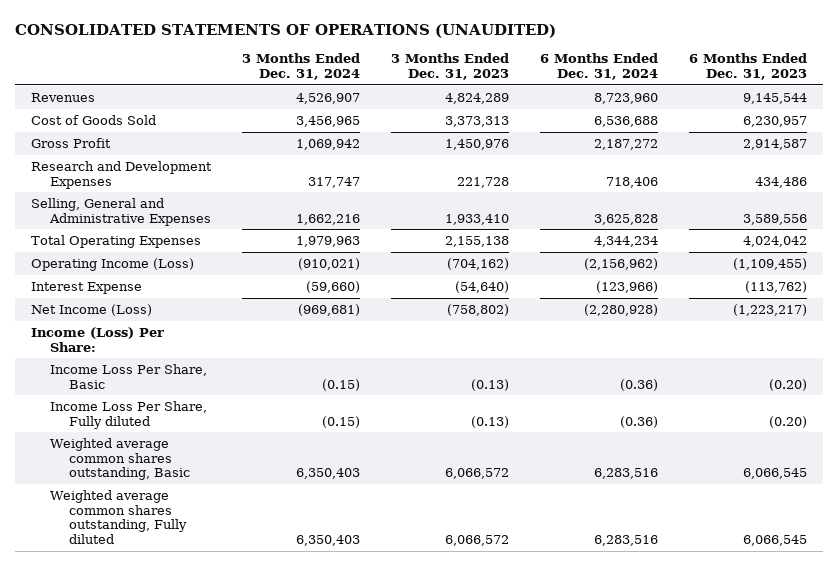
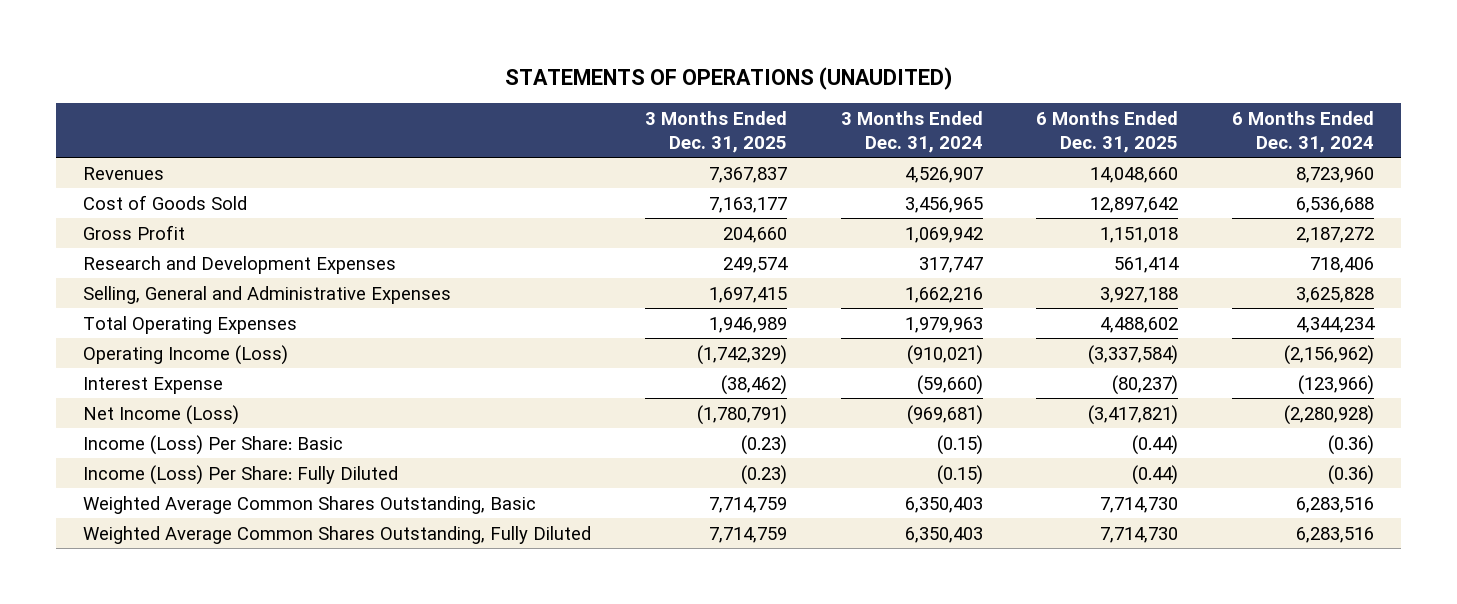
[14,23,556,38] CONSOLIDATED STATEMENTS OF OPERATIONS (UNAUDITED) -> [504,66,952,90] STATEMENTS OF OPERATIONS (UNAUDITED)
[391,53,510,80] 3 Months Ended Dec. 31, 2023 -> none
[689,53,808,80] 6 Months Ended Dec. 31, 2023 -> none
none -> [644,111,787,153] 3 Months Ended Dec. 31, 2025
none -> [1036,111,1179,153] 6 Months Ended Dec. 31, 2025
[30,326,164,352] Income (Loss) Per Share: -> none
[49,363,207,389] Income Loss Per Share, Basic -> [82,434,343,455] Income (Loss) Per Share: Basic
[49,400,207,429] Income Loss Per Share, Fully diluted -> [82,464,398,485] Income (Loss) Per Share: Fully Diluted
[49,437,191,481] Weighted average common shares outstanding, Basic -> [82,495,536,514] Weighted Average Common Shares Outstanding, Basic
[49,489,188,545] Weighted average common shares outstanding, Fully diluted -> [82,525,591,544] Weighted Average Common Shares Outstanding, Fully Diluted

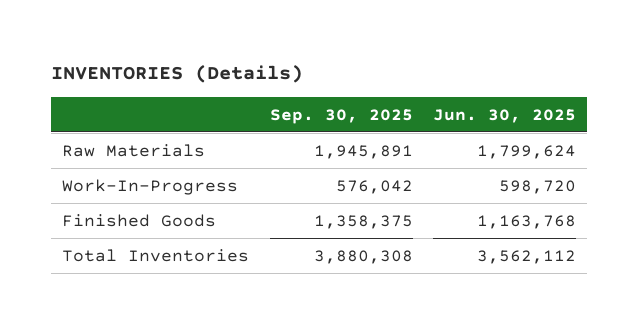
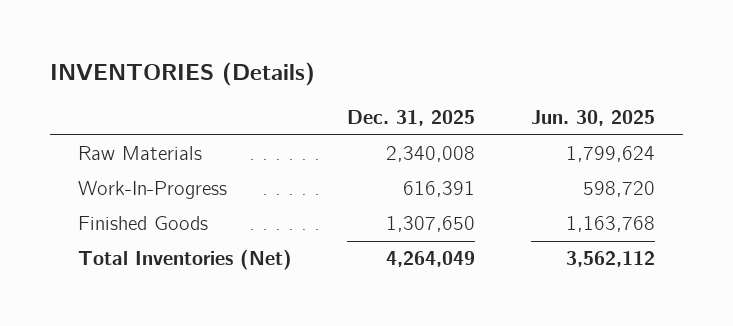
[269,108,413,124] Sep. 30, 2025 -> none
none -> [347,110,476,127] Dec. 31, 2025
[61,248,249,262] Total Inventories -> [77,250,292,271] Total Inventories (Net)

